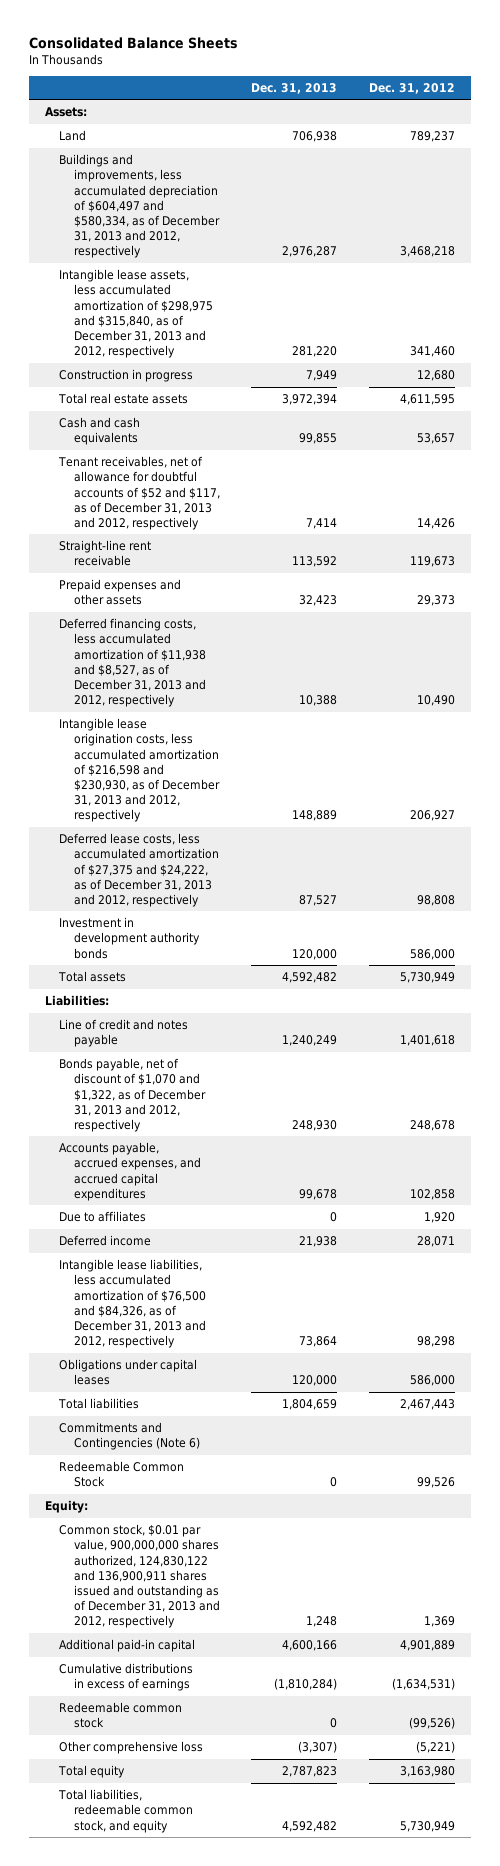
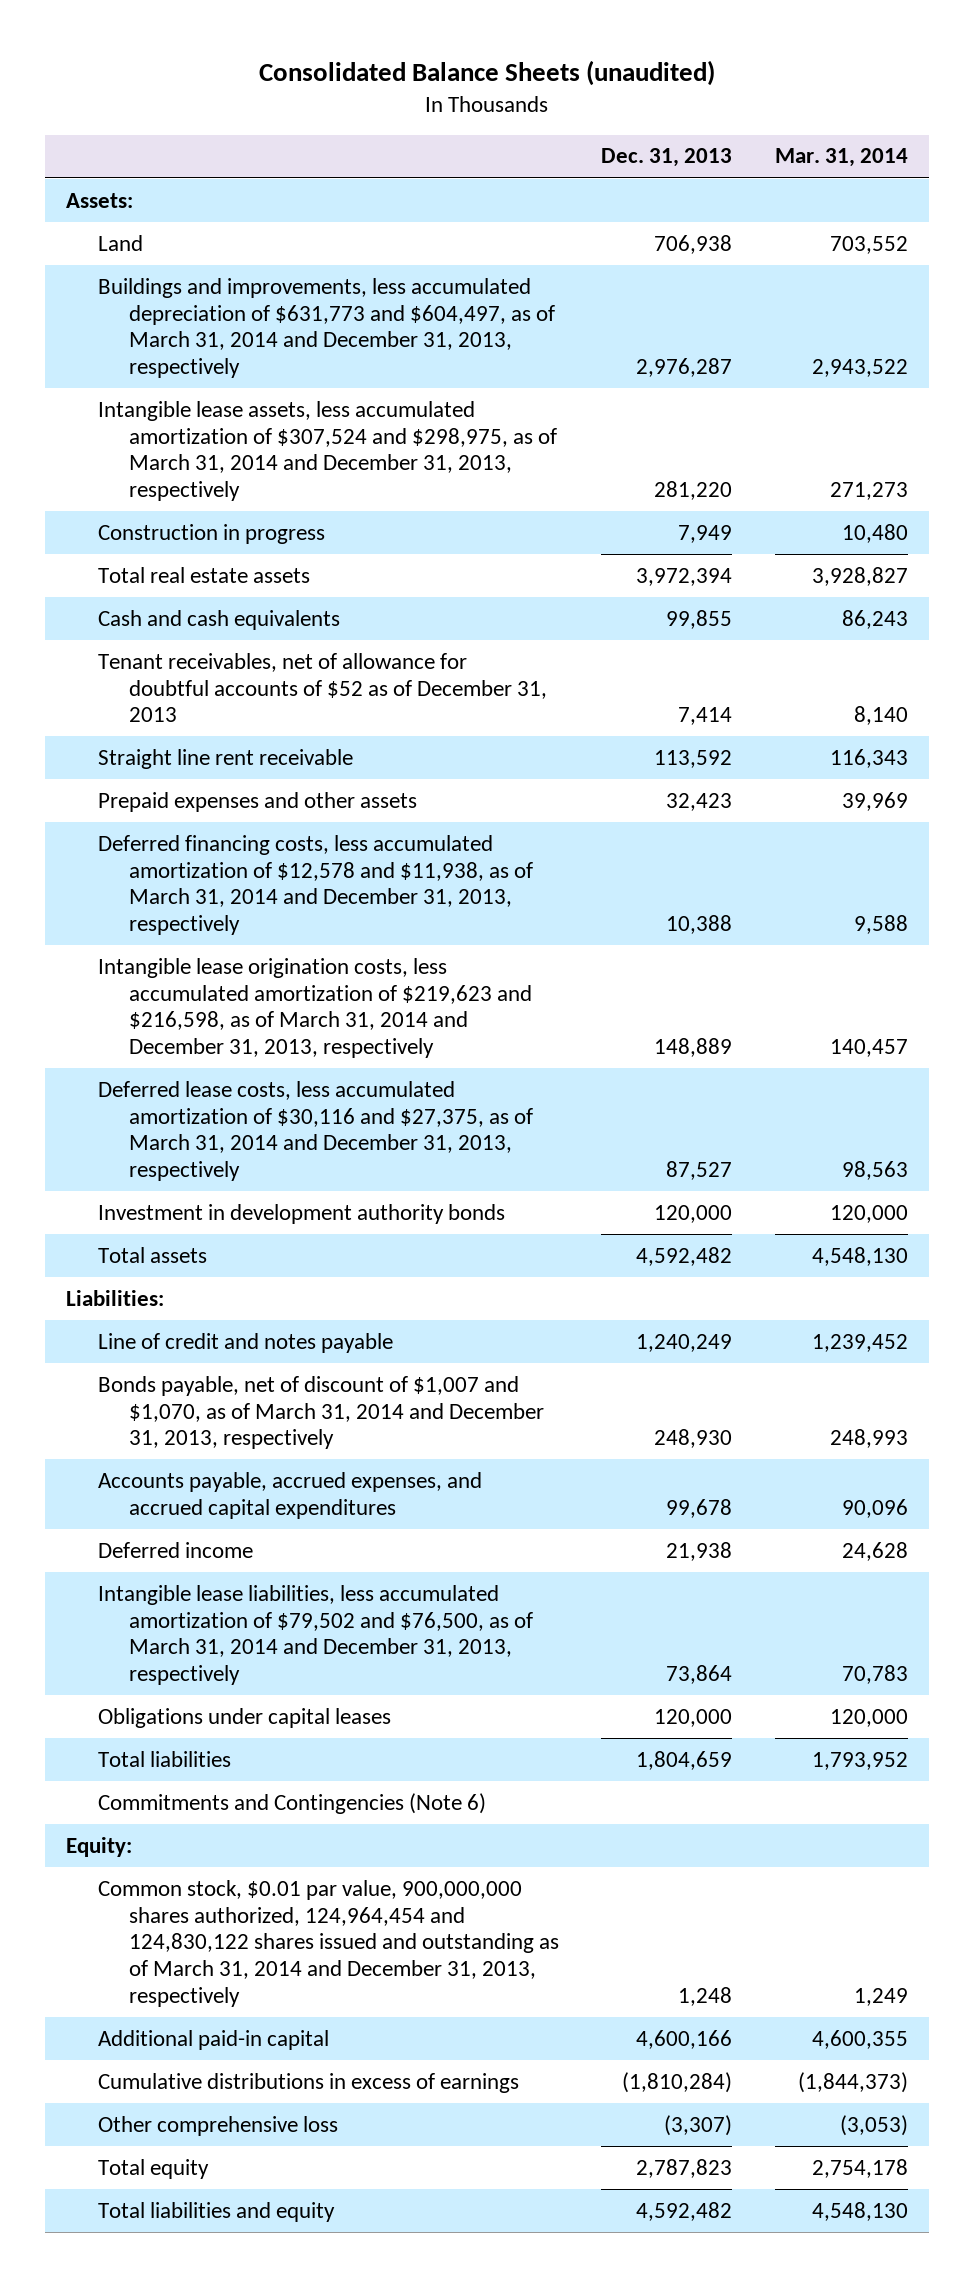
[29,36,239,49] Consolidated Balance Sheets -> [259,59,716,86] Consolidated Balance Sheets (unaudited)
[368,83,455,95] Dec. 31, 2012 -> none
none -> [774,148,908,168] Mar. 31, 2014
[59,154,221,259] Buildings and improvements, less accumulated depreciation of $604,497 and $580,334, as of December 31, 2013 and 2012, respectively -> [97,277,555,378] Buildings and improvements, less accumulated depreciation of $631,773 and $604,497, as of March 31, 2014 and December 31, 2013, respectively
[59,269,214,359] Intangible lease assets, less accumulated amortization of $298,975 and $315,840, as of December 31, 2013 and 2012, respectively -> [97,400,557,501] Intangible lease assets, less accumulated amortization of $307,524 and $298,975, as of March 31, 2014 and December 31, 2013, respectively
[58,456,221,530] Tenant receivables, net of allowance for doubtful accounts of $52 and $117, as of December 31, 2013 and 2012, respectively -> [97,652,547,723] Tenant receivables, net of allowance for doubtful accounts of $52 as of December 31, 2013
[59,540,152,567] Straight-line rent receivable -> [97,748,353,769] Straight line rent receivable
[59,618,207,708] Deferred financing costs, less accumulated amortization of $11,938 and $8,527, as of December 31, 2013 and 2012, respectively -> [97,834,533,935] Deferred financing costs, less accumulated amortization of $12,578 and $11,938, as of March 31, 2014 and December 31, 2013, respectively
[59,718,221,823] Intangible lease origination costs, less accumulated amortization of $216,598 and $230,930, as of December 31, 2013 and 2012, respectively -> [97,957,532,1058] Intangible lease origination costs, less accumulated amortization of $219,623 and $216,598, as of March 31, 2014 and December 31, 2013, respectively
[59,833,220,907] Deferred lease costs, less accumulated amortization of $27,375 and $24,222, as of December 31, 2013 and 2012, respectively -> [97,1080,533,1181] Deferred lease costs, less accumulated amortization of $30,116 and $27,375, as of March 31, 2014 and December 31, 2013, respectively
[59,1058,207,1132] Bonds payable, net of discount of $1,070 and $1,322, as of December 31, 2013 and 2012, respectively -> [97,1375,544,1450] Bonds payable, net of discount of $1,007 and $1,070, as of March 31, 2014 and December 31, 2013, respectively
[59,1211,147,1223] Due to affiliates -> none
[59,1259,207,1349] Intangible lease liabilities, less accumulated amortization of $76,500 and $84,326, as of December 31, 2013 and 2012, respectively -> [97,1584,533,1685] Intangible lease liabilities, less accumulated amortization of $79,502 and $76,500, as of March 31, 2014 and December 31, 2013, respectively
[59,1461,185,1488] Redeemable Common Stock -> none
[59,1524,221,1629] Common stock, $0.01 par value, 900,000,000 shares authorized, 124,830,122 and 136,900,911 shares issued and outstanding as of December 31, 2013 and 2012, respectively -> [97,1879,559,2007] Common stock, $0.01 par value, 900,000,000 shares authorized, 124,964,454 and 124,830,122 shares issued and outstanding as of March 31, 2014 and December 31, 2013, respectively
[59,1702,183,1729] Redeemable common stock -> none
[58,1789,194,1833] Total liabilities, redeemable common stock, and equity -> [97,2201,335,2222] Total liabilities and equity

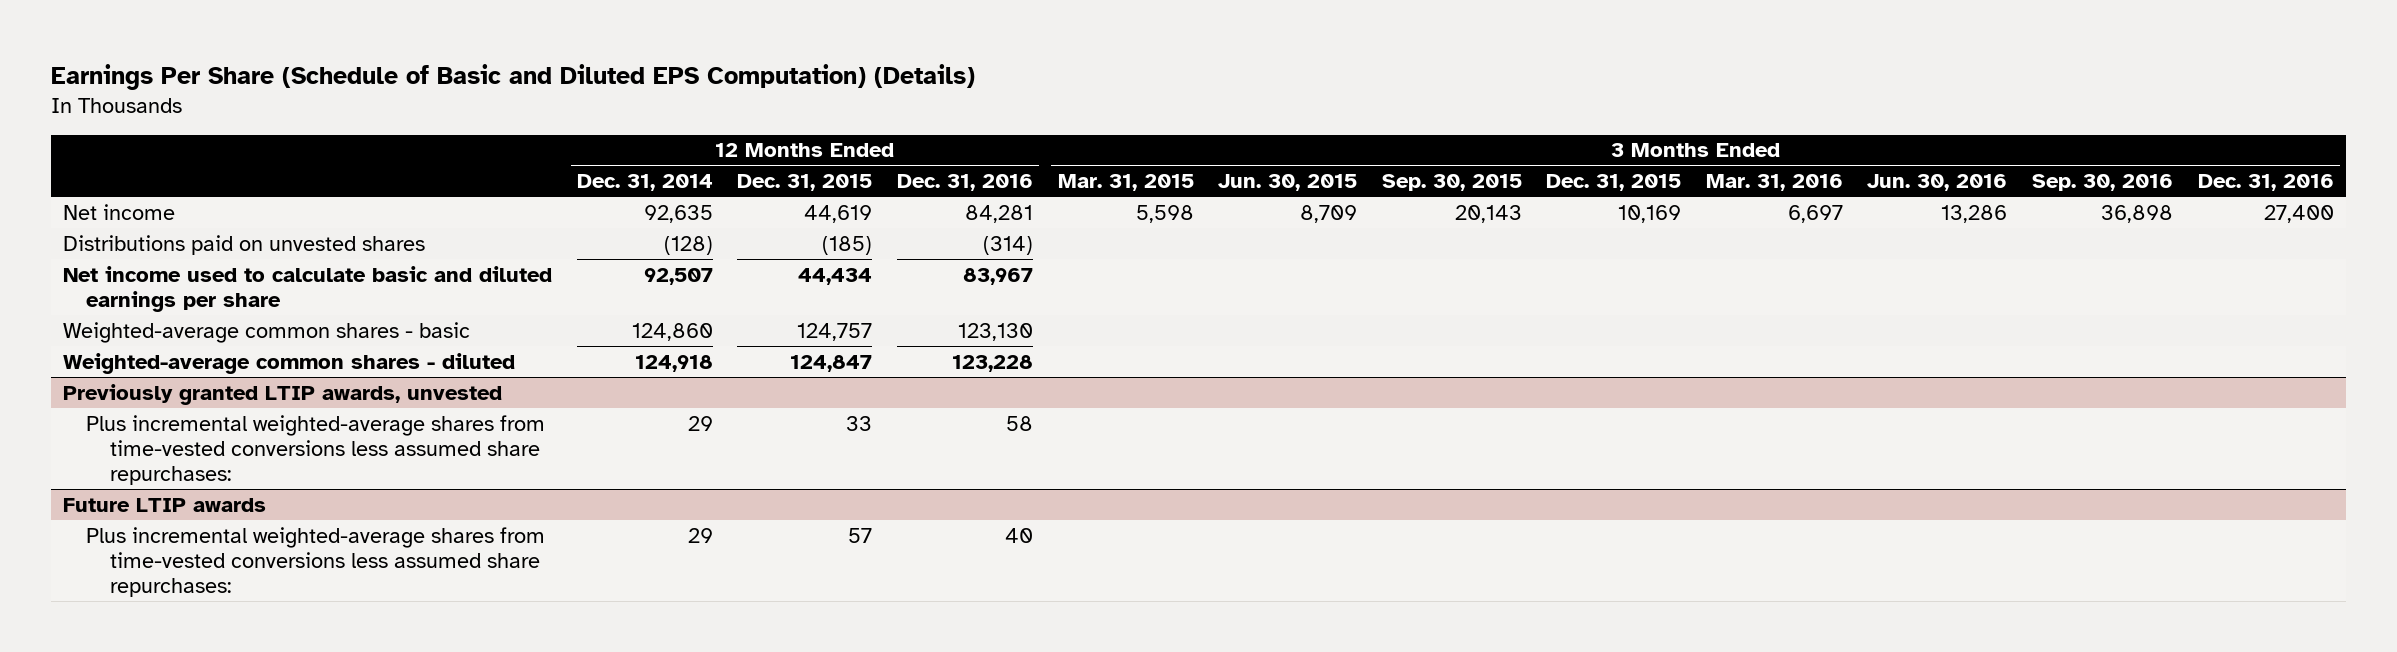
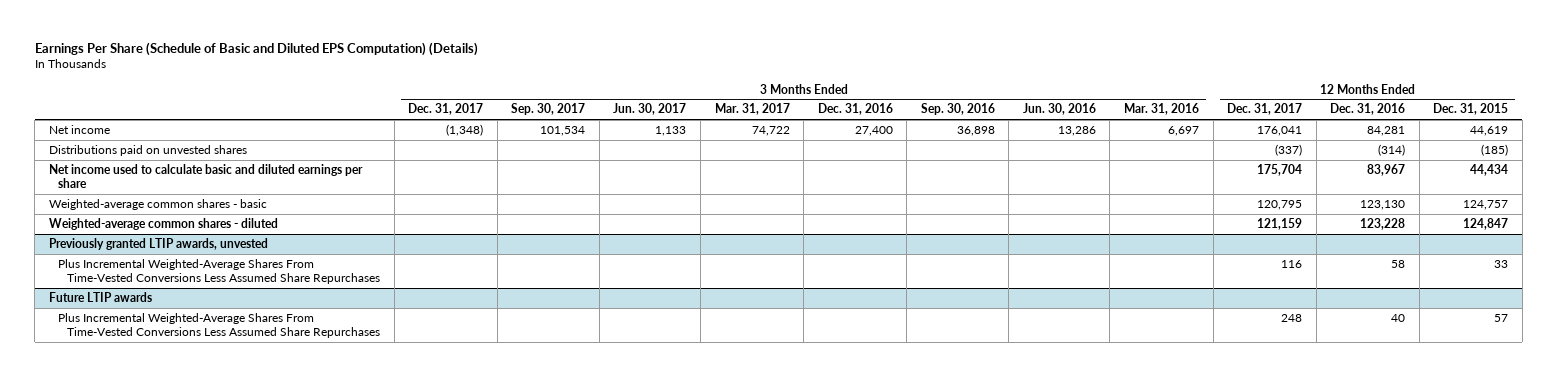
[576,174,713,192] Dec. 31, 2014 -> none
[1057,174,1194,192] Mar. 31, 2015 -> none
[1218,174,1358,192] Jun. 30, 2015 -> none
[1381,174,1522,192] Sep. 30, 2015 -> none
[1546,174,1682,192] Dec. 31, 2015 -> none
none -> [408,103,484,116] Dec. 31, 2017
none -> [511,103,586,116] Sep. 30, 2017
none -> [613,103,687,116] Jun. 30, 2017
none -> [714,103,790,116] Mar. 31, 2017
none -> [1227,103,1303,116] Dec. 31, 2017
[86,414,546,486] Plus incremental weighted-average shares from time-vested conversions less assumed share repurchases: -> [58,259,381,284] Plus Incremental Weighted-Average Shares From Time-Vested Conversions Less Assumed Share Repurchases
[86,526,546,598] Plus incremental weighted-average shares from time-vested conversions less assumed share repurchases: -> [58,313,381,338] Plus Incremental Weighted-Average Shares From Time-Vested Conversions Less Assumed Share Repurchases

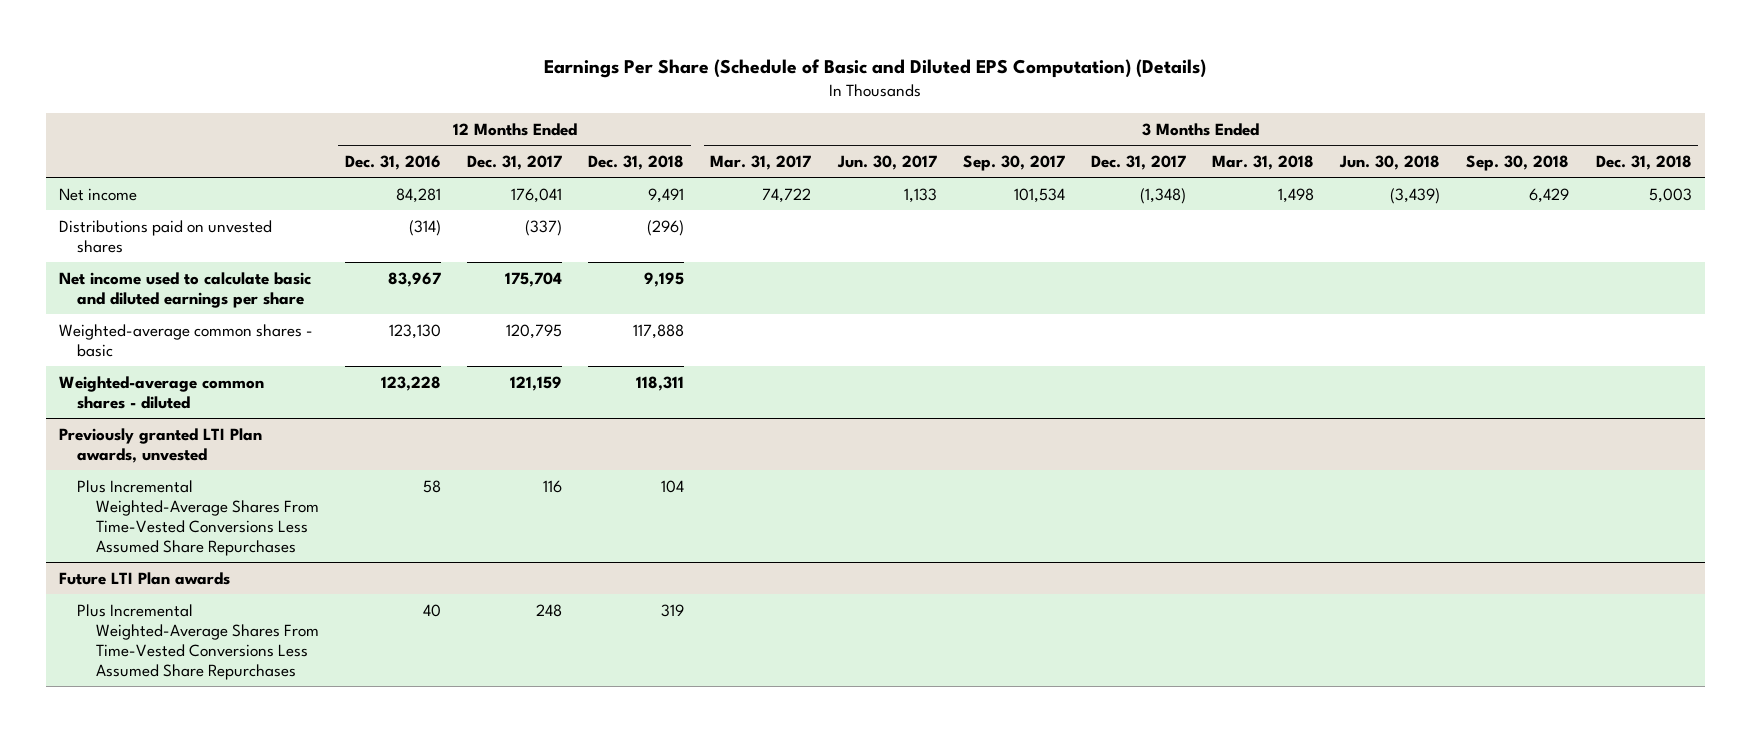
[817,103,893,116] Dec. 31, 2016 -> none
[920,103,995,116] Sep. 30, 2016 -> none
[1022,103,1096,116] Jun. 30, 2016 -> none
[1124,103,1200,116] Mar. 31, 2016 -> none
[1433,103,1509,116] Dec. 31, 2015 -> none
none -> [588,154,685,170] Dec. 31, 2018
none -> [1212,154,1315,170] Mar. 31, 2018
none -> [1339,154,1441,170] Jun. 30, 2018
none -> [1466,154,1570,171] Sep. 30, 2018
none -> [1595,154,1692,170] Dec. 31, 2018
[48,238,268,251] Previously granted LTIP awards, unvested -> [59,427,263,463] Previously granted LTI Plan awards, unvested
[48,292,152,303] Future LTIP awards -> [59,571,231,585] Future LTI Plan awards

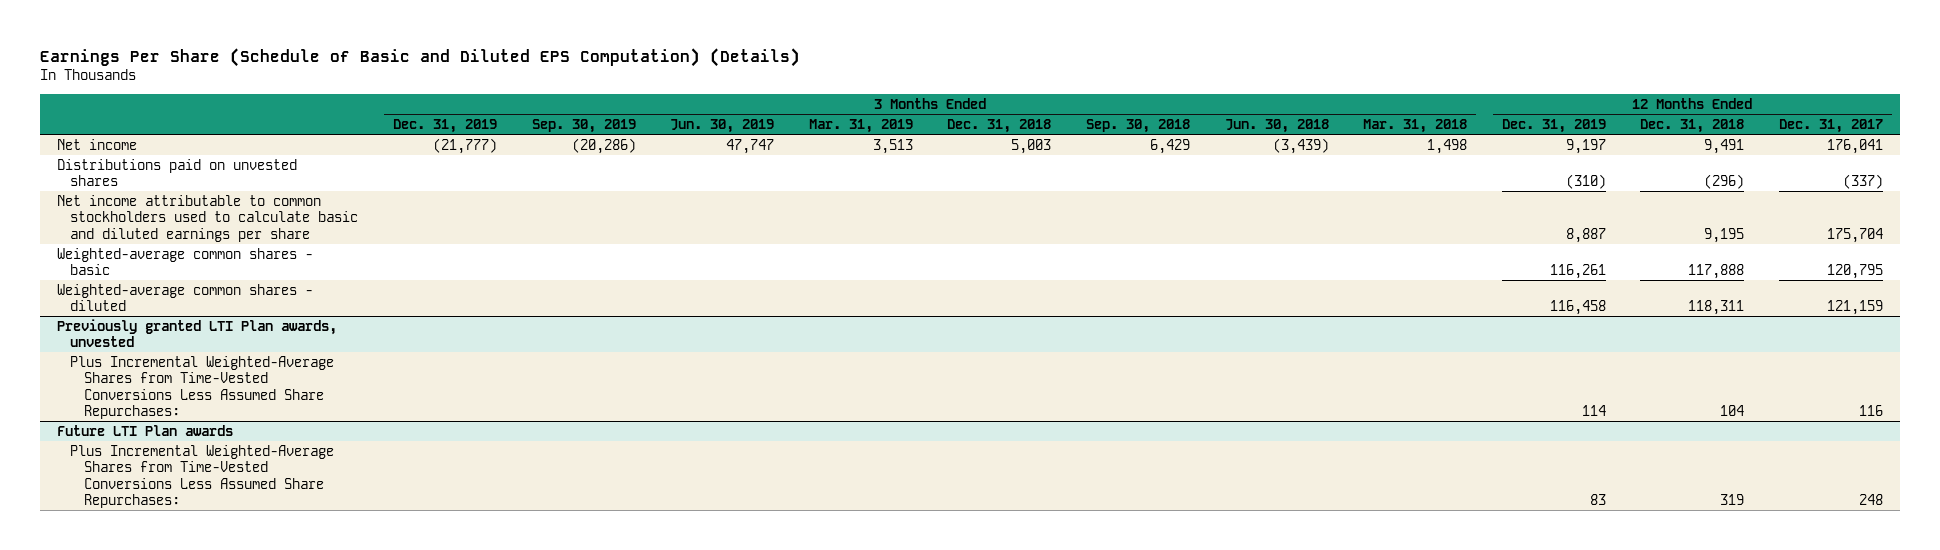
[345,154,442,170] Dec. 31, 2016 -> none
[710,154,812,170] Mar. 31, 2017 -> none
[836,154,937,170] Jun. 30, 2017 -> none
[962,154,1065,171] Sep. 30, 2017 -> none
[1090,154,1186,170] Dec. 31, 2017 -> none
none -> [393,119,498,134] Dec. 31, 2019
none -> [531,119,636,134] Sep. 30, 2019
none -> [670,119,775,134] Jun. 30, 2019
none -> [808,119,913,134] Mar. 31, 2019
none -> [1501,119,1606,134] Dec. 31, 2019
[59,271,312,308] Net income used to calculate basic and diluted earnings per share -> [57,194,359,242] Net income attributable to common stockholders used to calculate basic and diluted earnings per share
[77,479,319,556] Plus Incremental Weighted-Average Shares From Time-Vested Conversions Less Assumed Share Repurchases -> [70,355,335,420] Plus Incremental Weighted-Average Shares from Time-Vested Conversions Less Assumed Share Repurchases:
[77,603,319,680] Plus Incremental Weighted-Average Shares From Time-Vested Conversions Less Assumed Share Repurchases -> [70,444,335,509] Plus Incremental Weighted-Average Shares from Time-Vested Conversions Less Assumed Share Repurchases:

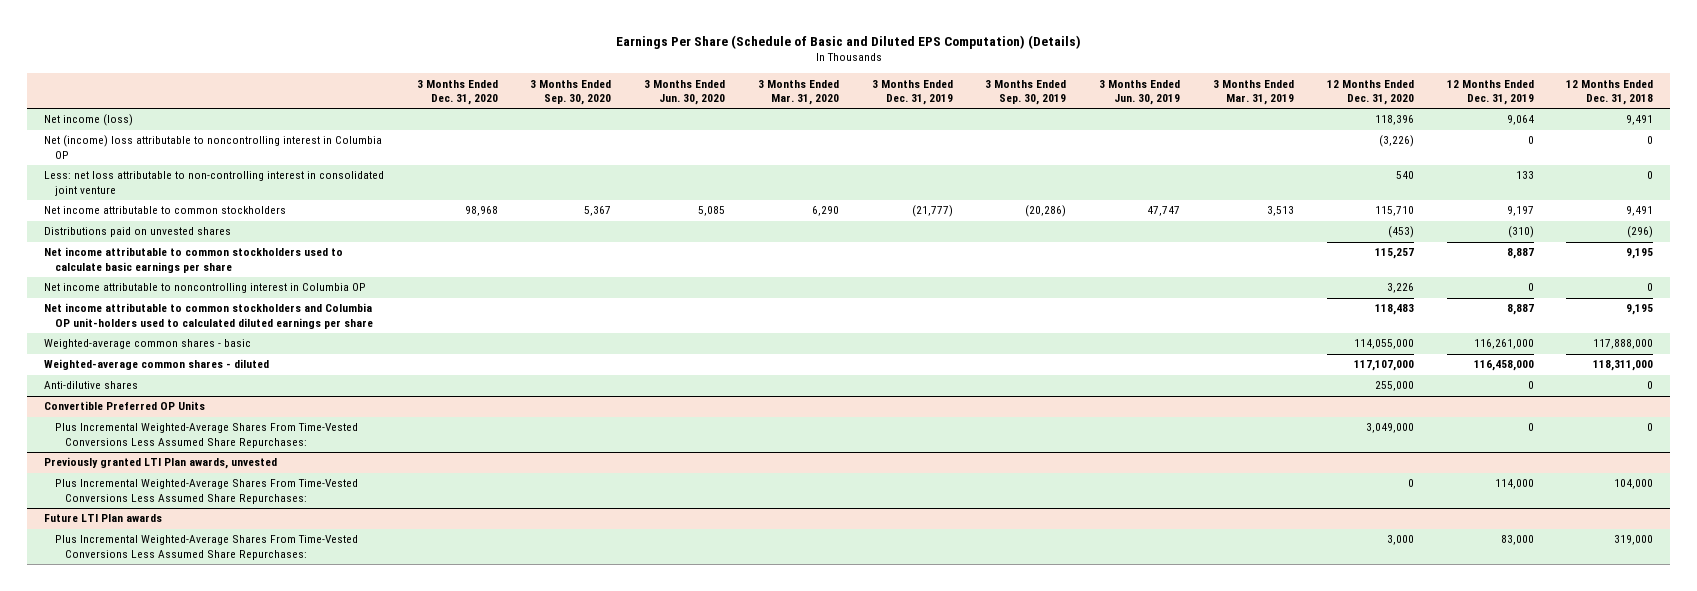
[947,119,1052,134] Dec. 31, 2018 -> none
[1086,119,1191,134] Sep. 30, 2018 -> none
[1224,119,1329,134] Jun. 30, 2018 -> none
[1363,119,1468,134] Mar. 31, 2018 -> none
[1779,119,1884,134] Dec. 31, 2017 -> none
none -> [416,79,498,105] 3 Months Ended Dec. 31, 2020
none -> [530,79,612,105] 3 Months Ended Sep. 30, 2020
none -> [644,79,726,105] 3 Months Ended Jun. 30, 2020
none -> [757,79,839,105] 3 Months Ended Mar. 31, 2020
none -> [1326,79,1414,105] 12 Months Ended Dec. 31, 2020
none -> [43,114,133,127] Net income (loss)
none -> [43,135,382,159] Net (income) loss attributable to noncontrolling interest in Columbia OP
none -> [43,171,384,196] Less: net loss attributable to non-controlling interest in consolidated joint venture
[57,138,138,150] Net income -> [43,206,286,215] Net income attributable to common stockholders
[57,194,359,242] Net income attributable to common stockholders used to calculate basic and diluted earnings per share -> [43,247,343,273] Net income attributable to common stockholders used to calculate basic earnings per share
none -> [43,283,366,294] Net income attributable to noncontrolling interest in Columbia OP
none -> [43,303,373,329] Net income attributable to common stockholders and Columbia OP unit-holders used to calculated diluted earnings per share
[1549,264,1606,280] 116,261 -> [1473,339,1534,350] 116,261,000
[1688,264,1745,280] 117,888 -> [1593,339,1654,350] 117,888,000
[1549,300,1606,316] 116,458 -> [1473,360,1534,372] 116,458,000
[1688,300,1745,316] 118,311 -> [1593,360,1654,372] 118,311,000
none -> [43,381,138,390] Anti-dilutive shares
none -> [43,401,205,411] Convertible Preferred OP Units
none -> [54,423,358,448] Plus Incremental Weighted-Average Shares From Time-Vested Conversions Less Assumed Share Repurchases:
[70,355,335,420] Plus Incremental Weighted-Average Shares from Time-Vested Conversions Less Assumed Share Repurchases: -> [54,479,358,504] Plus Incremental Weighted-Average Shares From Time-Vested Conversions Less Assumed Share Repurchases:
[1581,405,1606,417] 114 -> [1494,479,1534,490] 114,000
[1720,405,1745,417] 104 -> [1614,479,1654,490] 104,000
[70,444,335,509] Plus Incremental Weighted-Average Shares from Time-Vested Conversions Less Assumed Share Repurchases: -> [54,535,358,560] Plus Incremental Weighted-Average Shares From Time-Vested Conversions Less Assumed Share Repurchases:
[1589,494,1606,506] 83 -> [1500,535,1534,546] 83,000
[1720,494,1745,506] 319 -> [1614,535,1654,546] 319,000

